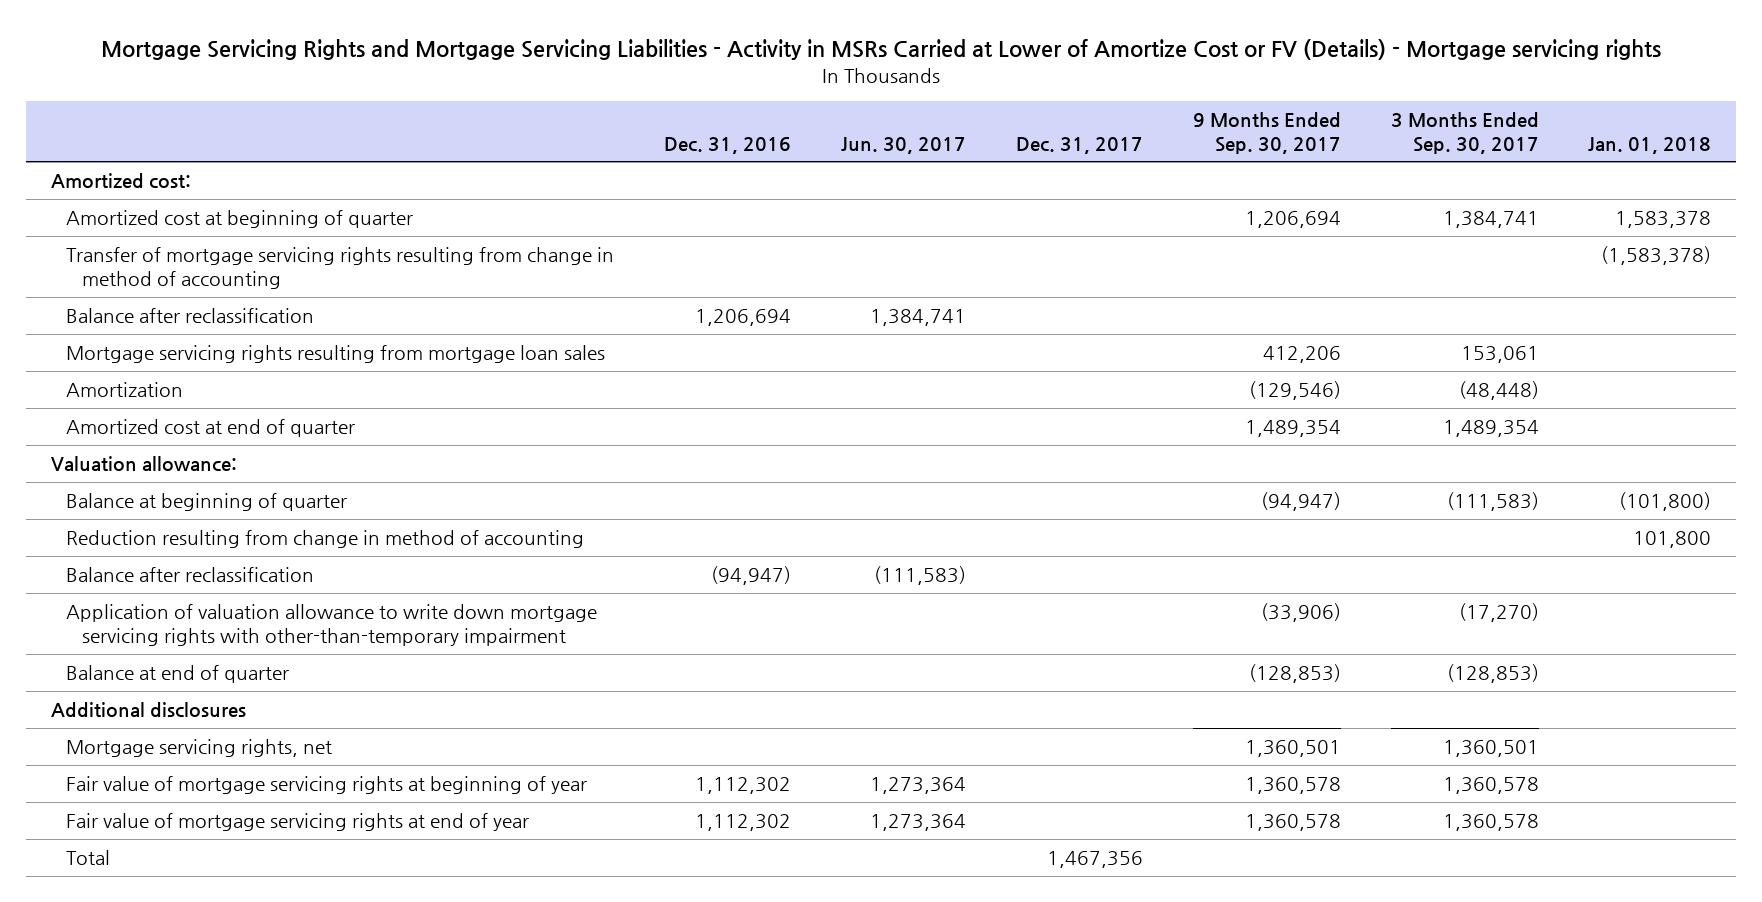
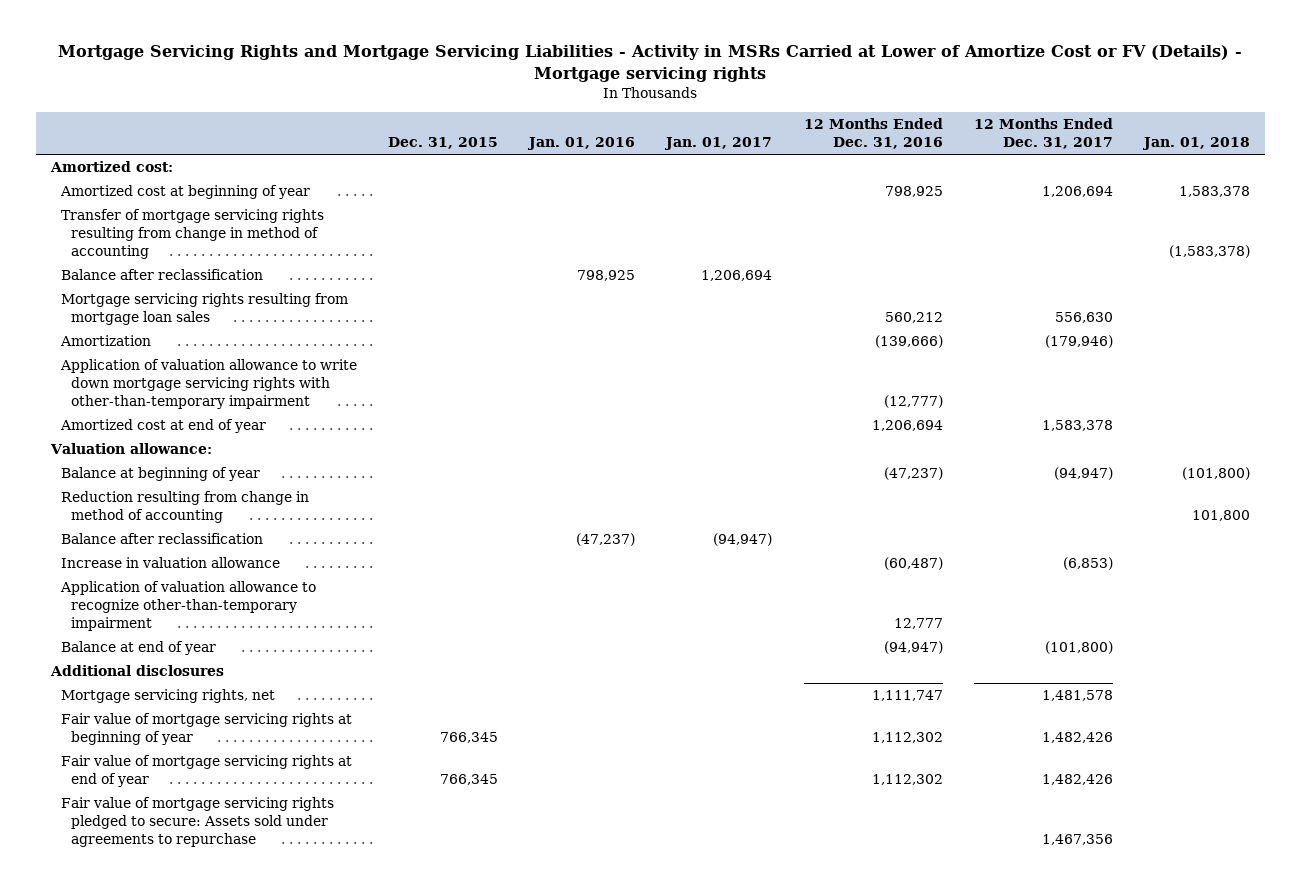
[664,136,792,154] Dec. 31, 2016 -> none
[841,136,967,154] Jun. 30, 2017 -> none
[1015,136,1143,154] Dec. 31, 2017 -> none
[1192,111,1341,154] 9 Months Ended Sep. 30, 2017 -> none
[1390,111,1539,154] 3 Months Ended Sep. 30, 2017 -> none
none -> [388,137,499,150] Dec. 31, 2015
none -> [527,137,636,151] Jan. 01, 2016
none -> [664,137,773,151] Jan. 01, 2017
none -> [803,118,943,150] 12 Months Ended Dec. 31, 2016
none -> [973,118,1113,150] 12 Months Ended Dec. 31, 2017
[66,210,414,229] Amortized cost at beginning of quarter -> [60,185,311,200] Amortized cost at beginning of year
[66,604,598,646] Application of valuation allowance to write down mortgage servicing rights with other-than-temporary impairment -> [60,359,358,410] Application of valuation allowance to write down mortgage servicing rights with other-than-temporary impairment
[66,419,356,438] Amortized cost at end of quarter -> [60,419,267,434] Amortized cost at end of year
[66,493,348,512] Balance at beginning of quarter -> [61,467,261,482] Balance at beginning of year
none -> [61,557,281,569] Increase in valuation allowance
none -> [60,581,317,632] Application of valuation allowance to recognize other-than-temporary impairment
[66,665,290,684] Balance at end of quarter -> [61,641,217,656] Balance at end of year
[66,850,111,866] Total -> none
none -> [61,797,335,848] Fair value of mortgage servicing rights pledged to secure: Assets sold under agreements to repurchase

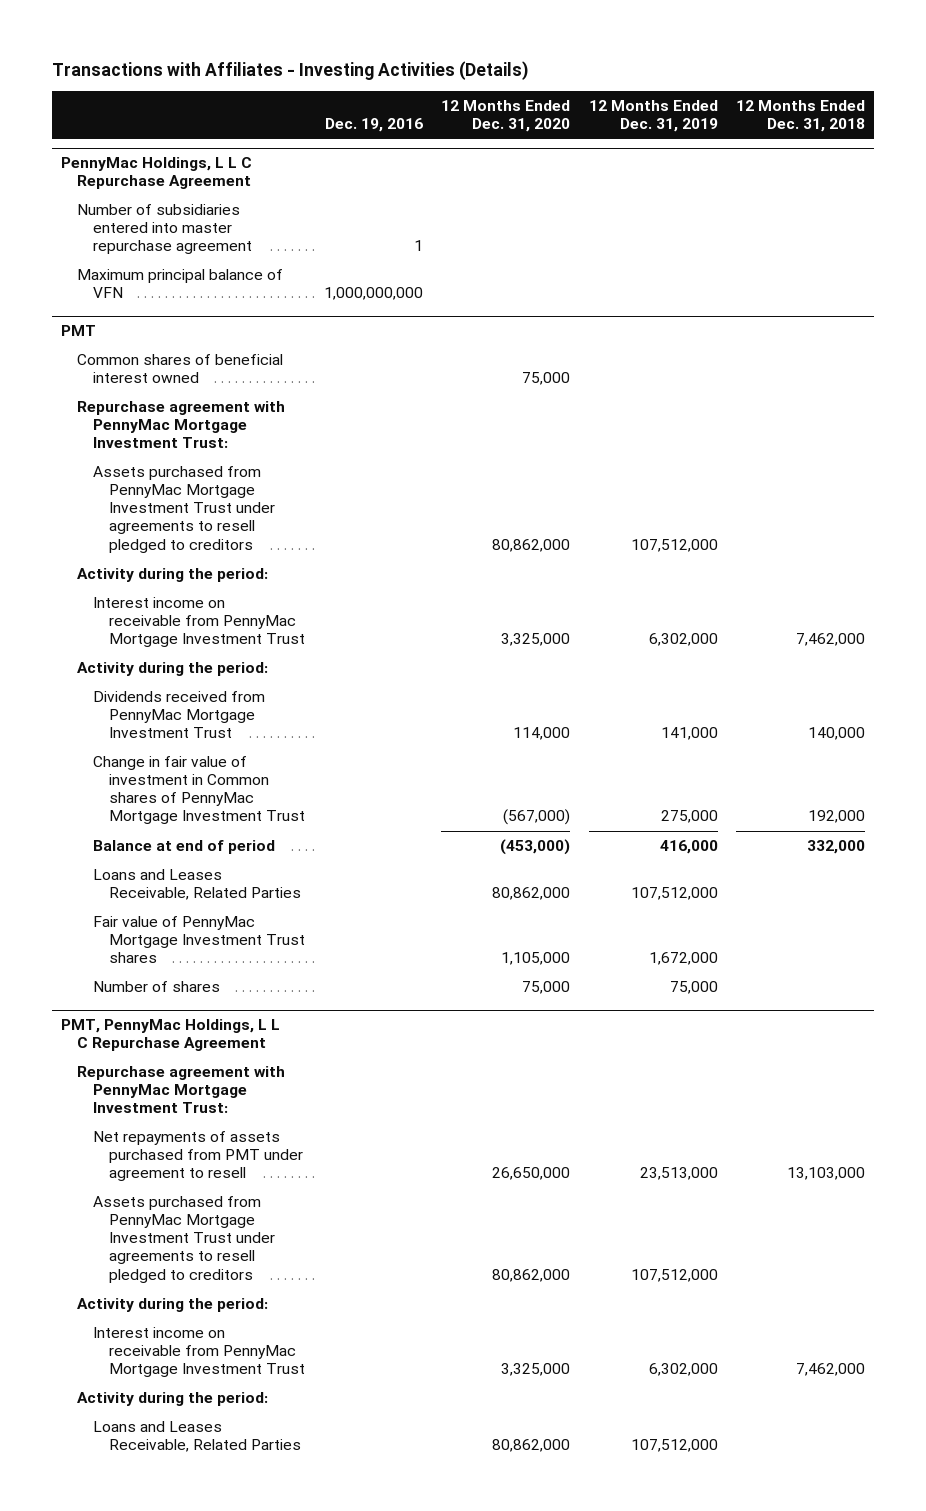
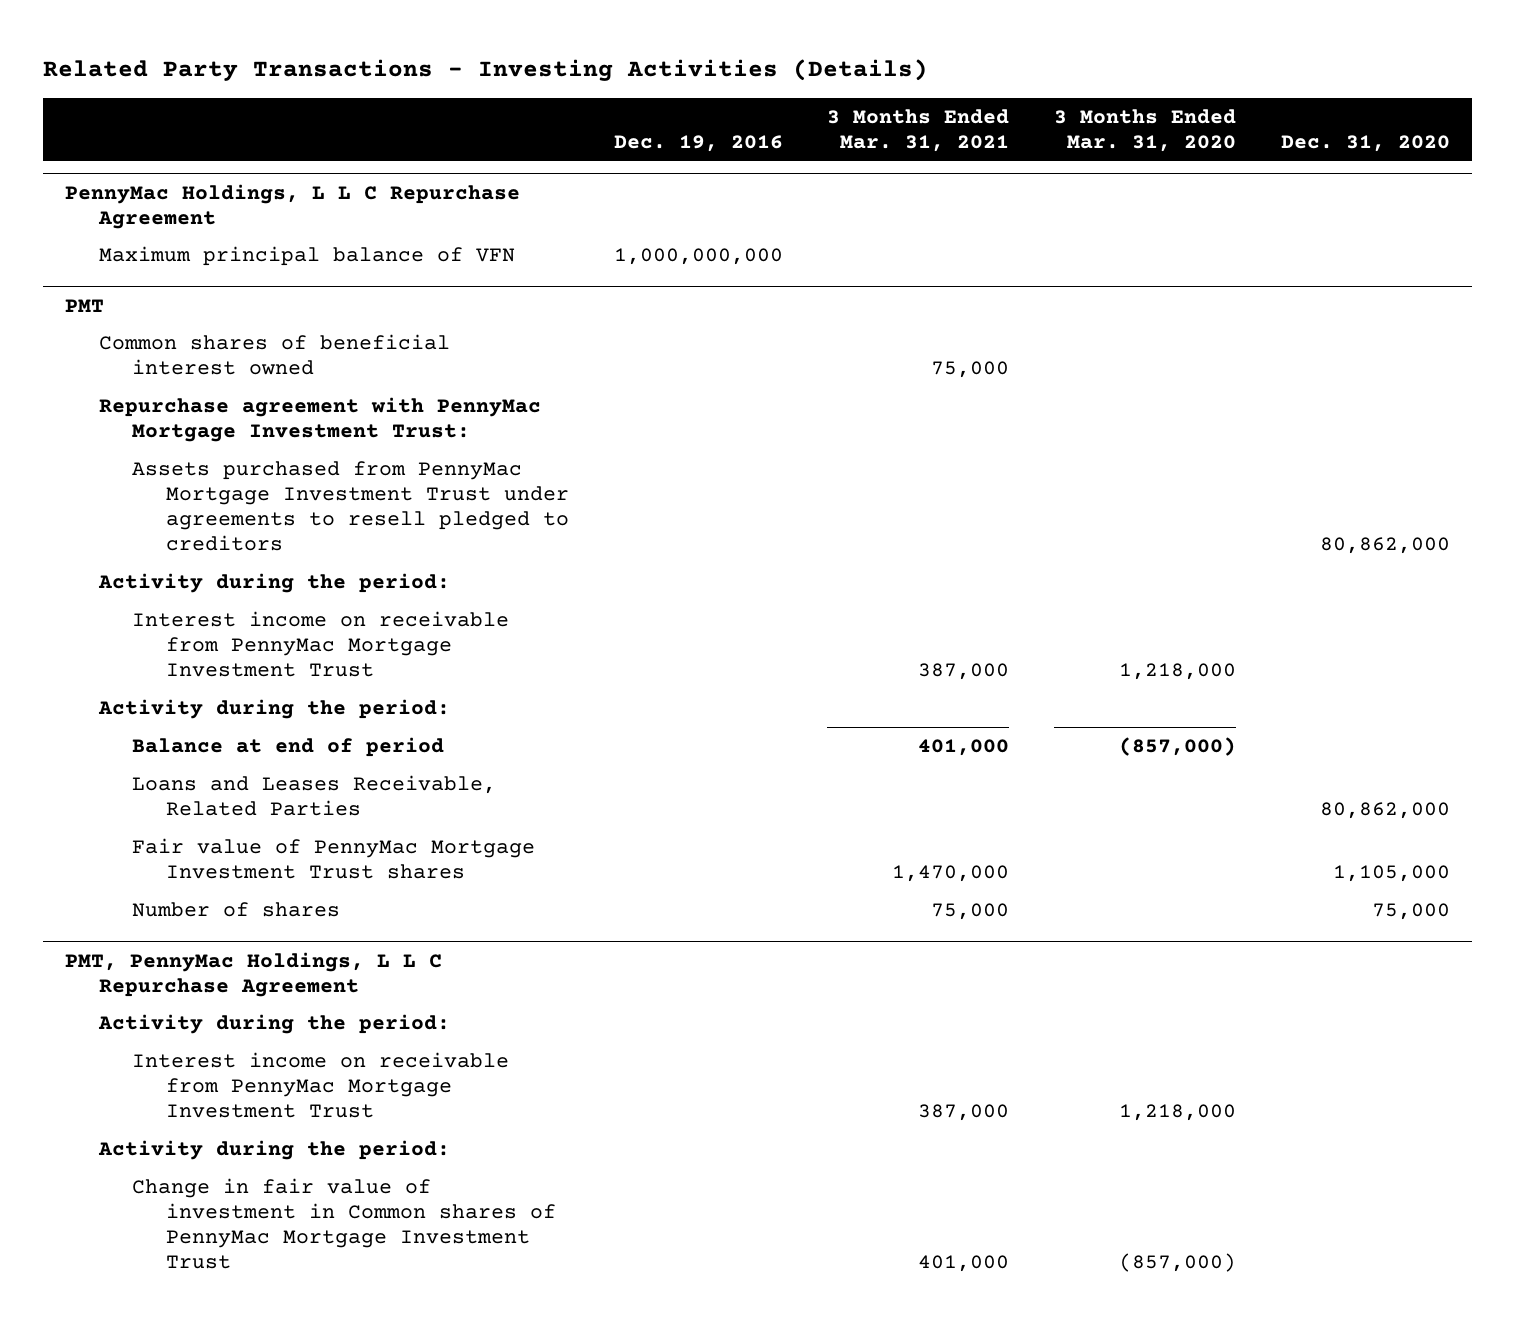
[51,60,529,80] Transactions with Affiliates - Investing Activities (Details) -> [42,59,928,82] Related Party Transactions - Investing Activities (Details)
[441,100,571,133] 12 Months Ended Dec. 31, 2020 -> none
[588,100,718,133] 12 Months Ended Dec. 31, 2019 -> none
[736,100,866,133] 12 Months Ended Dec. 31, 2018 -> none
none -> [827,108,1010,152] 3 Months Ended Mar. 31, 2021
none -> [1053,108,1236,152] 3 Months Ended Mar. 31, 2020
none -> [1280,134,1450,152] Dec. 31, 2020
[77,204,253,255] Number of subsidiaries entered into master repurchase agreement -> none
[93,691,266,739] Dividends received from PennyMac Mortgage Investment Trust -> none
[93,756,306,825] Change in fair value of investment in Common shares of PennyMac Mortgage Investment Trust -> none
[77,1066,286,1114] Repurchase agreement with PennyMac Mortgage Investment Trust: -> none
[93,1131,304,1182] Net repayments of assets purchased from PMT under agreement to resell -> none
[93,1196,276,1283] Assets purchased from PennyMac Mortgage Investment Trust under agreements to resell pledged to creditors -> none
[93,1421,302,1453] Loans and Leases Receivable, Related Parties -> none
none -> [132,1177,556,1270] Change in fair value of investment in Common shares of PennyMac Mortgage Investment Trust

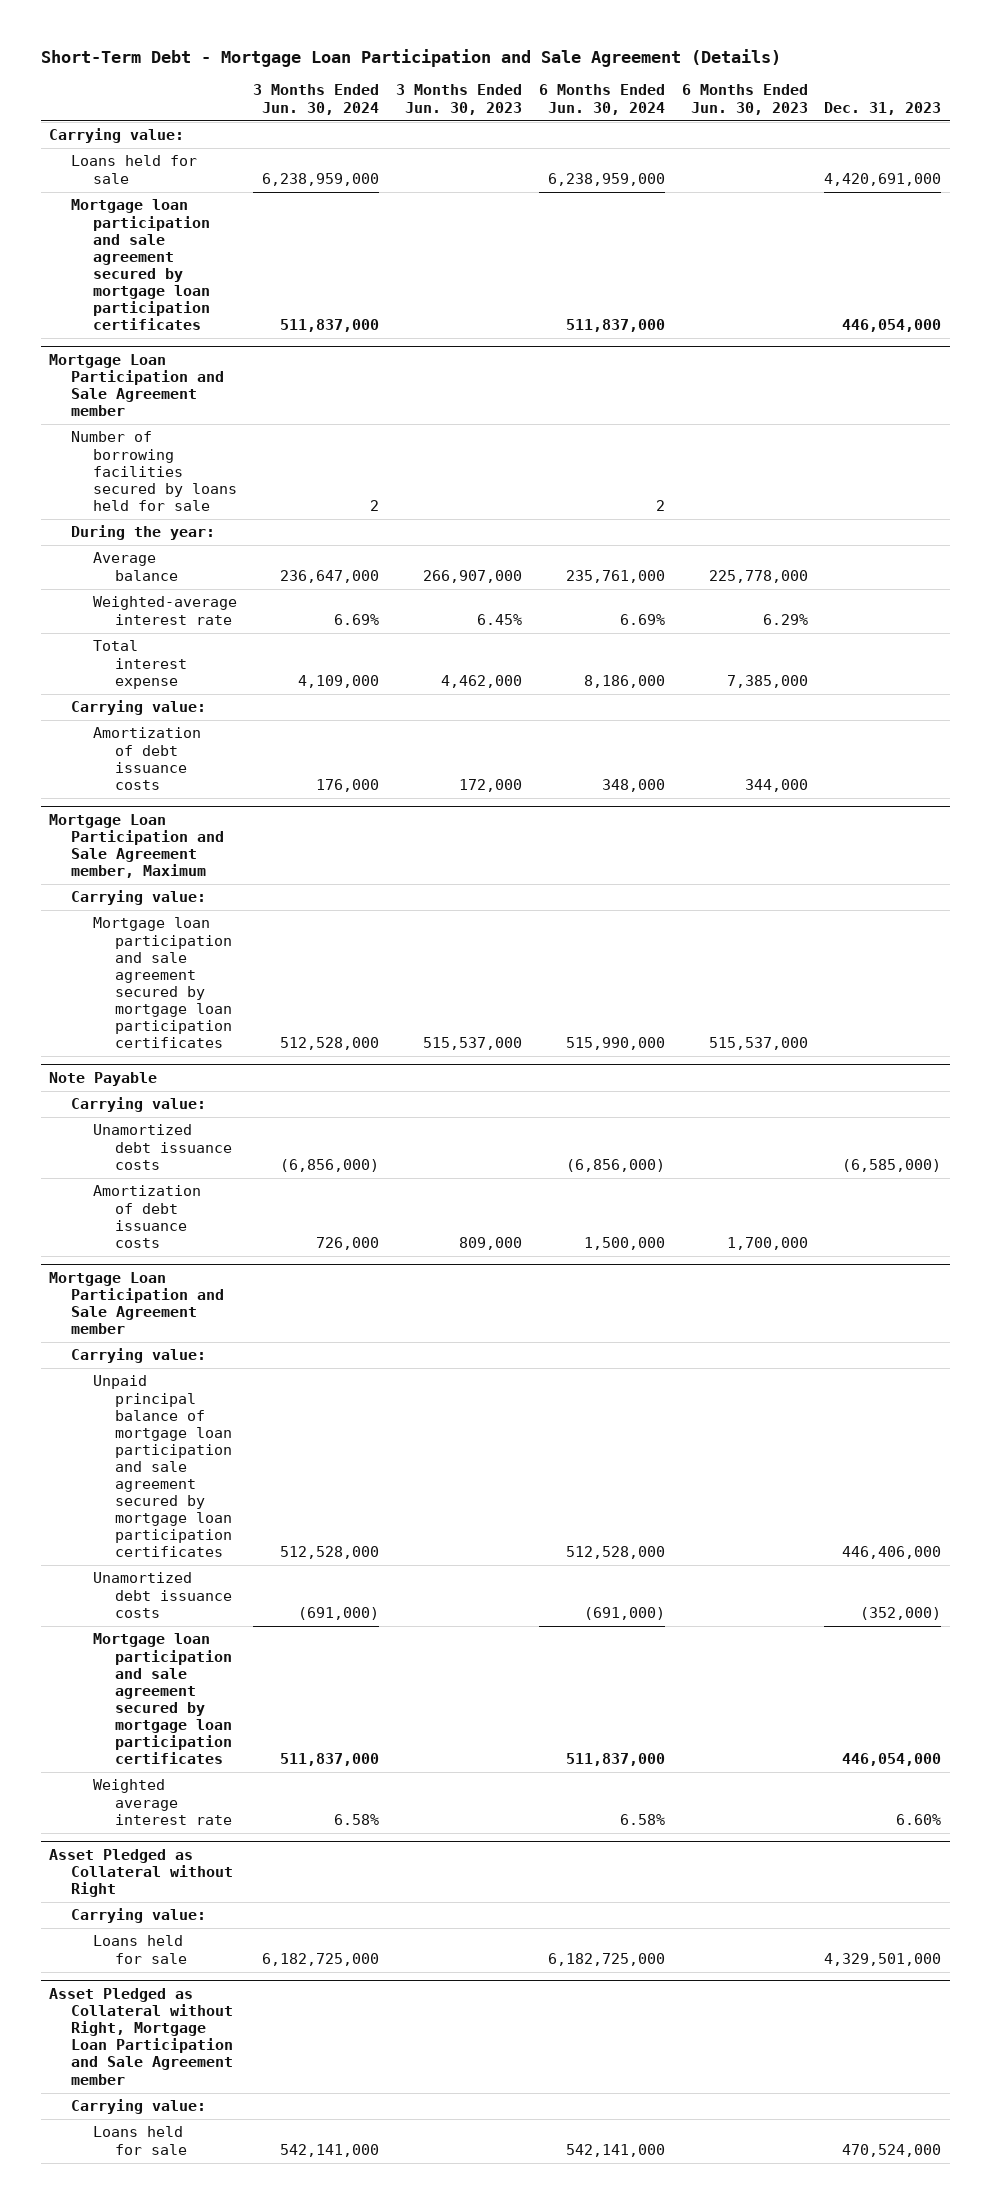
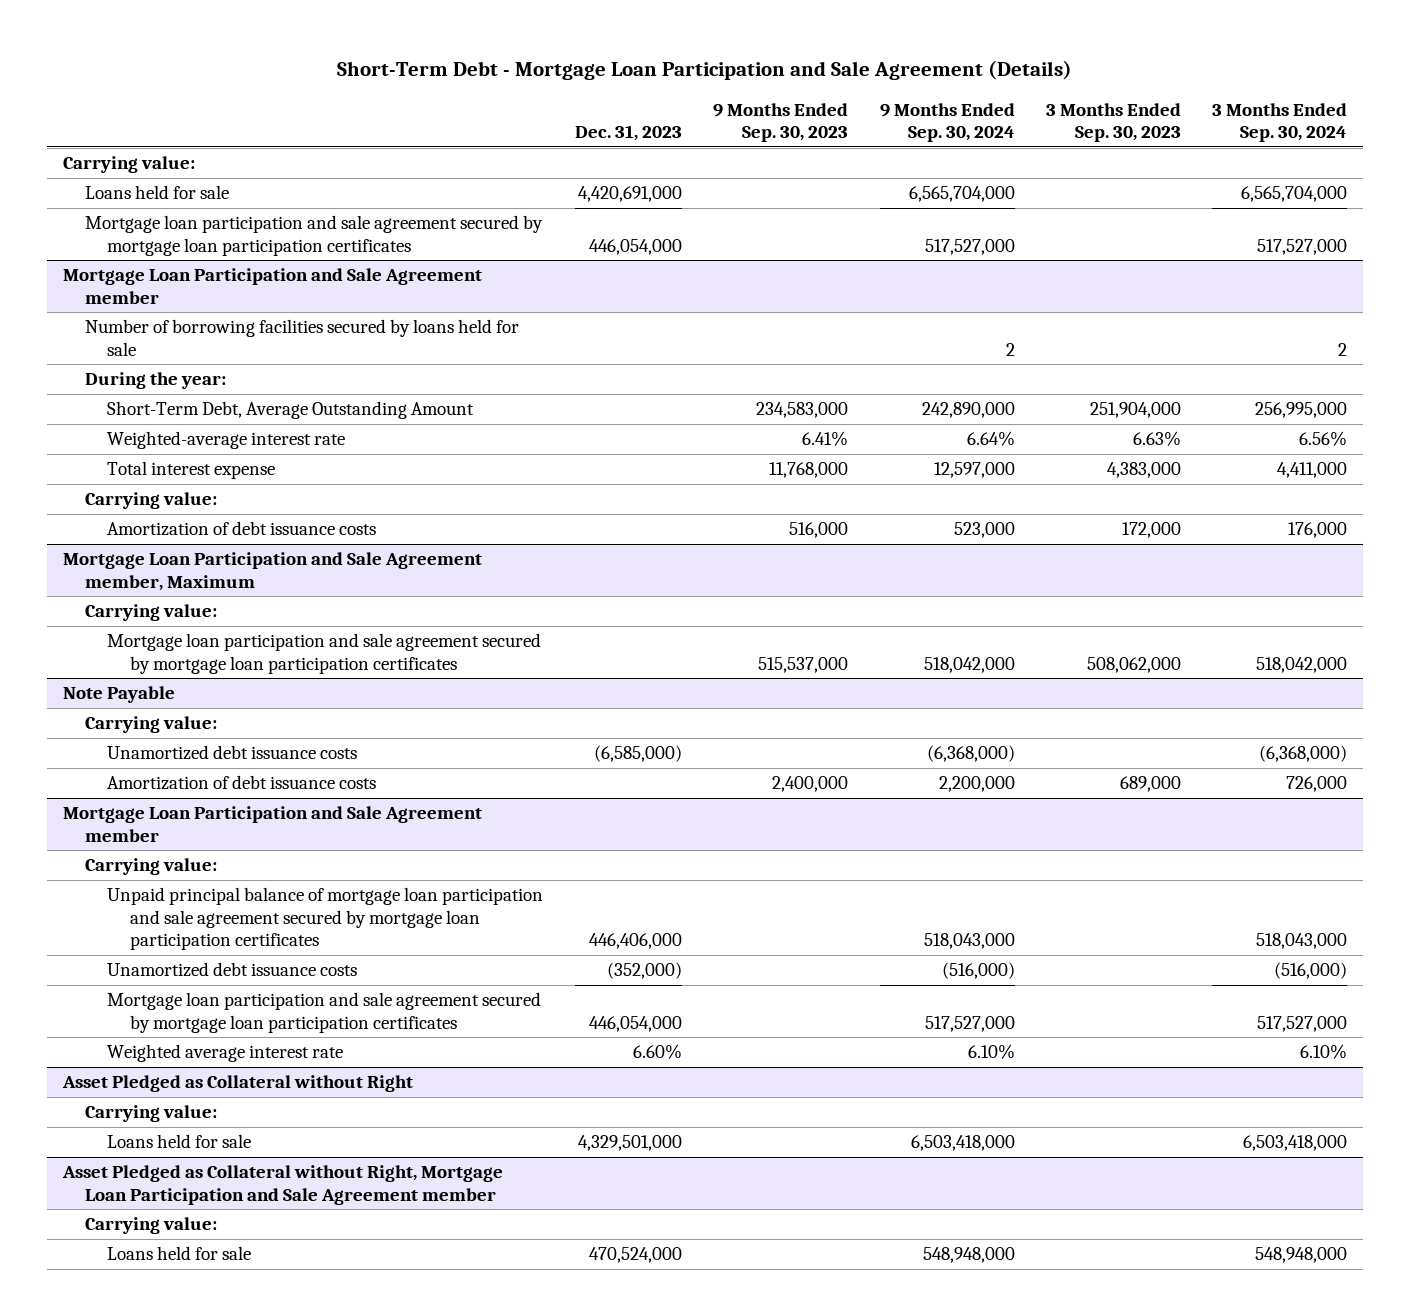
[253,84,380,115] 3 Months Ended Jun. 30, 2024 -> none
[396,84,523,115] 3 Months Ended Jun. 30, 2023 -> none
[538,84,665,115] 6 Months Ended Jun. 30, 2024 -> none
[681,84,808,115] 6 Months Ended Jun. 30, 2023 -> none
none -> [713,102,849,142] 9 Months Ended Sep. 30, 2023
none -> [879,102,1015,142] 9 Months Ended Sep. 30, 2024
none -> [1046,102,1182,142] 3 Months Ended Sep. 30, 2023
none -> [1212,102,1348,142] 3 Months Ended Sep. 30, 2024
[92,552,178,581] Average balance -> [107,401,475,420] Short-Term Debt, Average Outstanding Amount

